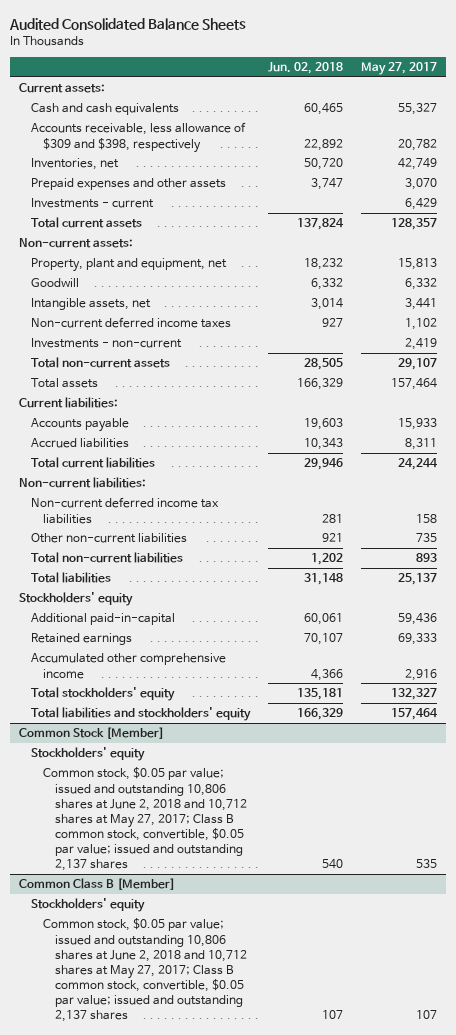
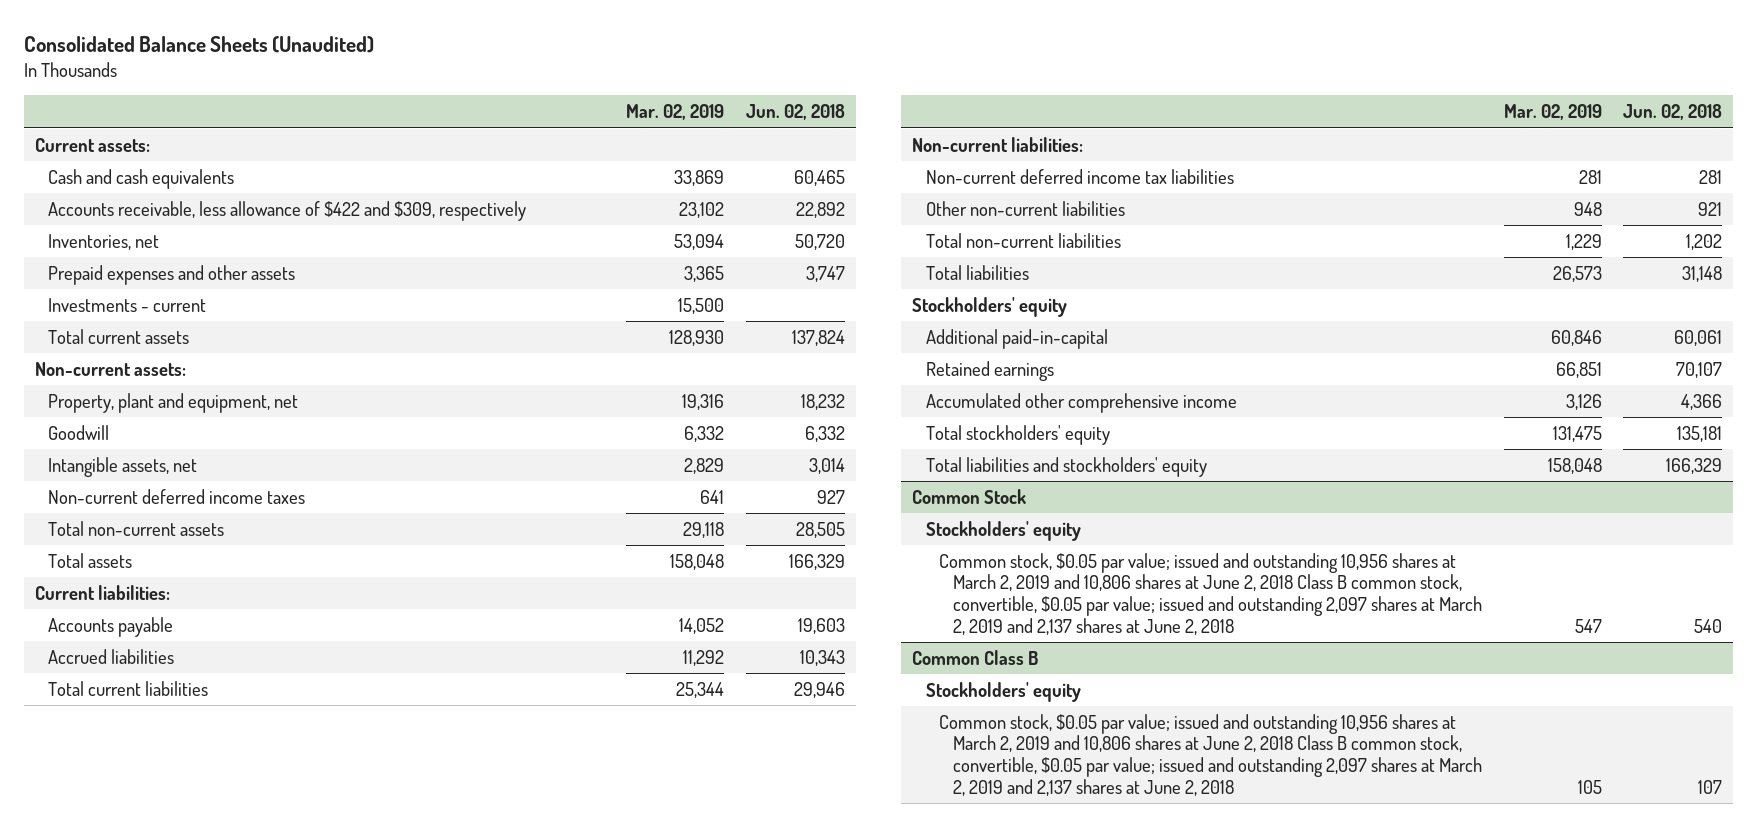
[8,17,246,30] Audited Consolidated Balance Sheets -> [23,36,374,54] Consolidated Balance Sheets (Unaudited)
[360,62,437,76] May 27, 2017 -> none
none -> [626,104,725,121] Mar. 02, 2019
[30,122,246,153] Accounts receivable, less allowance of $309 and $398, respectively -> [48,200,527,221] Accounts receivable, less allowance of $422 and $309, respectively
[30,338,182,349] Investments - non-current -> none
[18,727,164,740] Common Stock [Member] -> [912,488,1027,504] Common Stock
[43,767,248,872] Common stock, $0.05 par value; issued and outstanding 10,806 shares at June 2, 2018 and 10,712 shares at May 27, 2017; Class B common stock, convertible, $0.05 par value; issued and outstanding 2,137 shares -> [939,552,1483,635] Common stock, $0.05 par value; issued and outstanding 10,956 shares at March 2, 2019 and 10,806 shares at June 2, 2018 Class B common stock, convertible, $0.05 par value; issued and outstanding 2,097 shares at March 2, 2019 and 2,137 shares at June 2, 2018
[18,878,175,891] Common Class B [Member] -> [912,649,1039,665] Common Class B
[43,918,248,1023] Common stock, $0.05 par value; issued and outstanding 10,806 shares at June 2, 2018 and 10,712 shares at May 27, 2017; Class B common stock, convertible, $0.05 par value; issued and outstanding 2,137 shares -> [939,713,1483,796] Common stock, $0.05 par value; issued and outstanding 10,956 shares at March 2, 2019 and 10,806 shares at June 2, 2018 Class B common stock, convertible, $0.05 par value; issued and outstanding 2,097 shares at March 2, 2019 and 2,137 shares at June 2, 2018

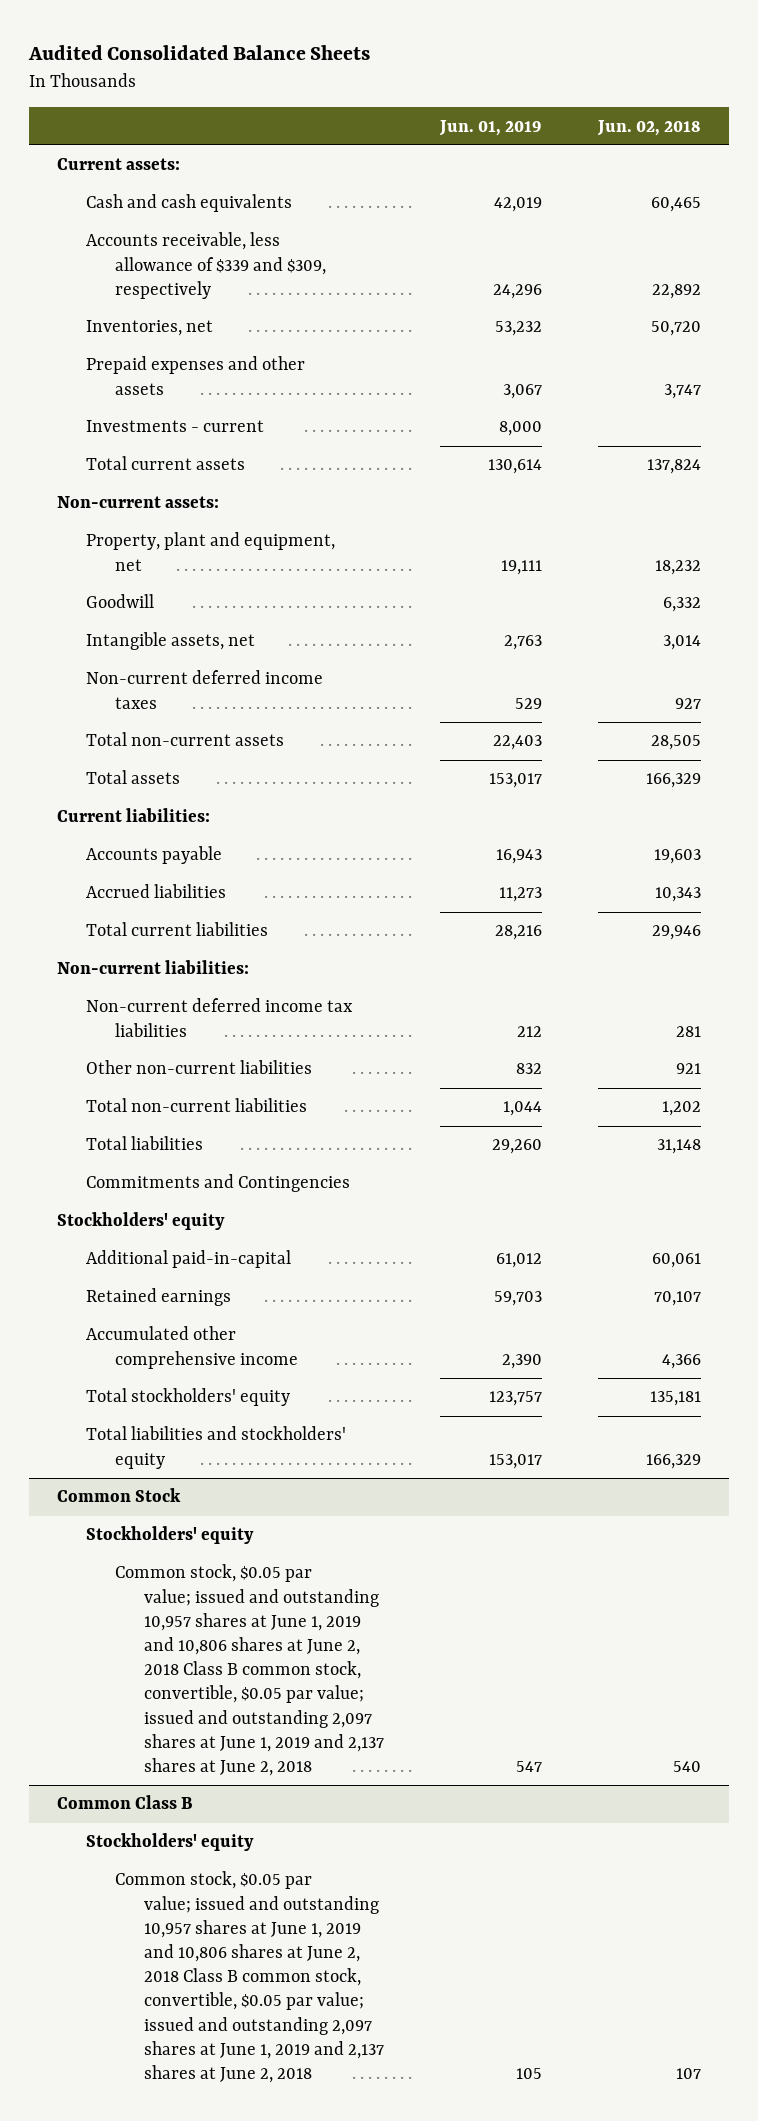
[23,36,374,54] Consolidated Balance Sheets (Unaudited) -> [28,45,371,61] Audited Consolidated Balance Sheets
[626,104,725,121] Mar. 02, 2019 -> none
none -> [438,119,542,136] Jun. 01, 2019
[48,200,527,221] Accounts receivable, less allowance of $422 and $309, respectively -> [86,232,327,299] Accounts receivable, less allowance of $339 and $309, respectively
none -> [86,1174,351,1193] Commitments and Contingencies
[939,552,1483,635] Common stock, $0.05 par value; issued and outstanding 10,956 shares at March 2, 2019 and 10,806 shares at June 2, 2018 Class B common stock, convertible, $0.05 par value; issued and outstanding 2,097 shares at March 2, 2019 and 2,137 shares at June 2, 2018 -> [115,1564,385,1776] Common stock, $0.05 par value; issued and outstanding 10,957 shares at June 1, 2019 and 10,806 shares at June 2, 2018 Class B common stock, convertible, $0.05 par value; issued and outstanding 2,097 shares at June 1, 2019 and 2,137 shares at June 2, 2018
[939,713,1483,796] Common stock, $0.05 par value; issued and outstanding 10,956 shares at March 2, 2019 and 10,806 shares at June 2, 2018 Class B common stock, convertible, $0.05 par value; issued and outstanding 2,097 shares at March 2, 2019 and 2,137 shares at June 2, 2018 -> [115,1871,385,2083] Common stock, $0.05 par value; issued and outstanding 10,957 shares at June 1, 2019 and 10,806 shares at June 2, 2018 Class B common stock, convertible, $0.05 par value; issued and outstanding 2,097 shares at June 1, 2019 and 2,137 shares at June 2, 2018

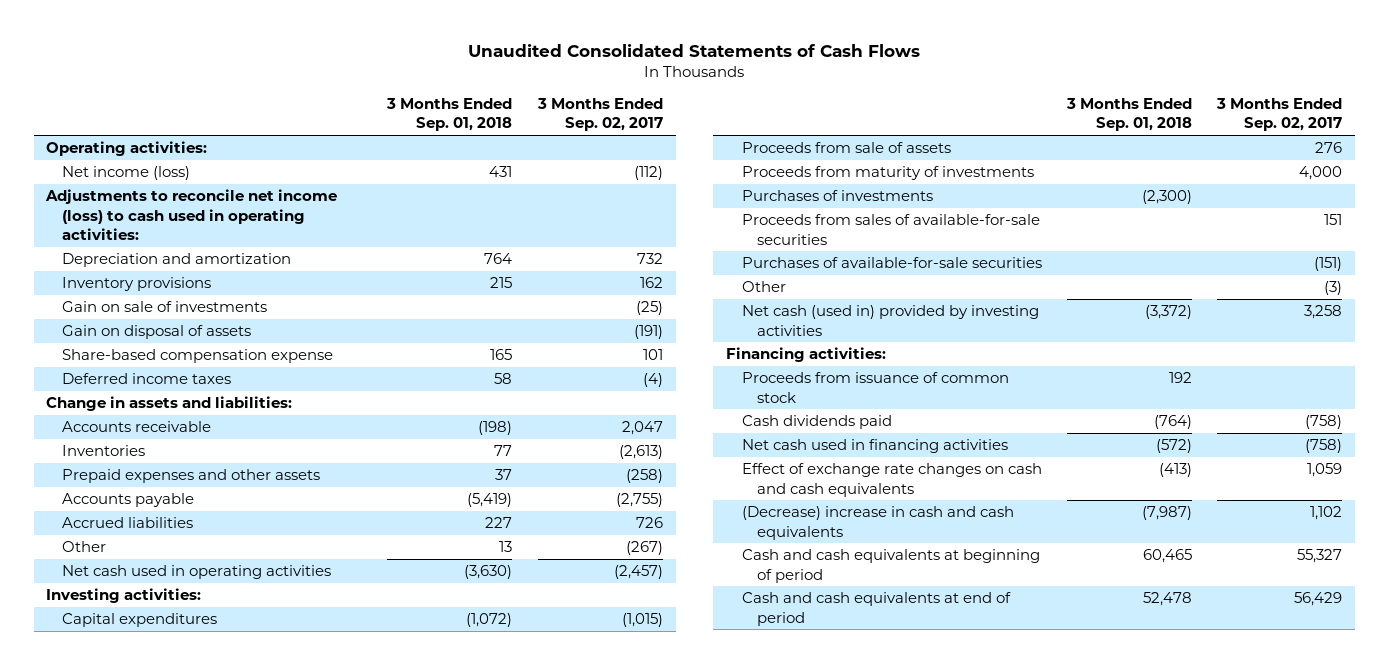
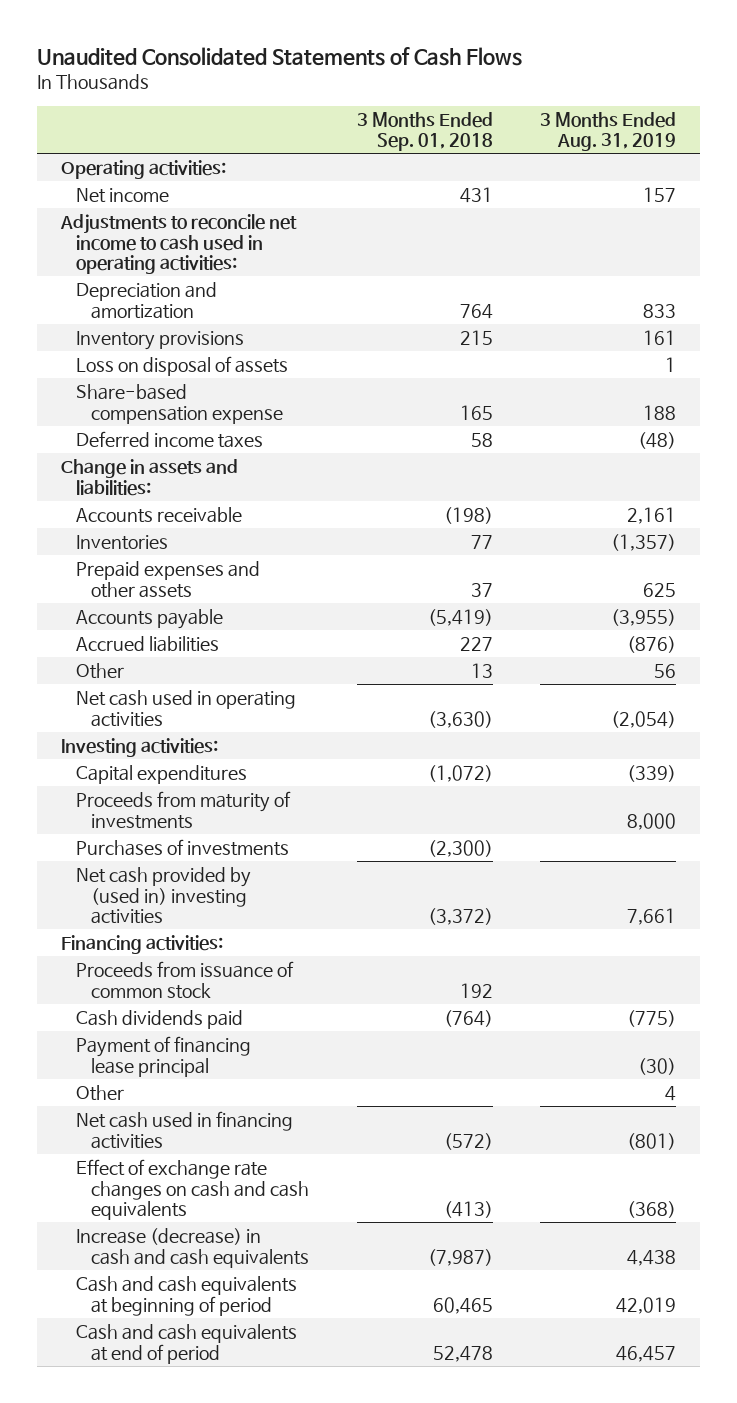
[536,98,663,132] 3 Months Ended Sep. 02, 2017 -> none
none -> [540,111,677,152] 3 Months Ended Aug. 31, 2019
[62,166,191,181] Net income (loss) -> [75,187,169,203] Net income
[45,189,338,240] Adjustments to reconcile net income (loss) to cash used in operating activities: -> [59,213,297,275] Adjustments to reconcile net income to cash used in operating activities:
[62,301,268,313] Gain on sale of investments -> none
[62,325,252,340] Gain on disposal of assets -> [75,355,288,376] Loss on disposal of assets
[741,142,951,154] Proceeds from sale of assets -> none
[741,214,1040,245] Proceeds from sales of available-for-sale securities -> none
[741,257,1042,269] Purchases of available-for-sale securities -> none
[741,305,1039,336] Net cash (used in) provided by investing activities -> [75,866,251,925] Net cash provided by (used in) investing activities
none -> [75,1035,251,1077] Payment of financing lease principal
[741,281,786,293] Other -> [75,1084,124,1101] Other
[741,506,1014,540] (Decrease) increase in cash and cash equivalents -> [75,1227,310,1268] Increase (decrease) in cash and cash equivalents

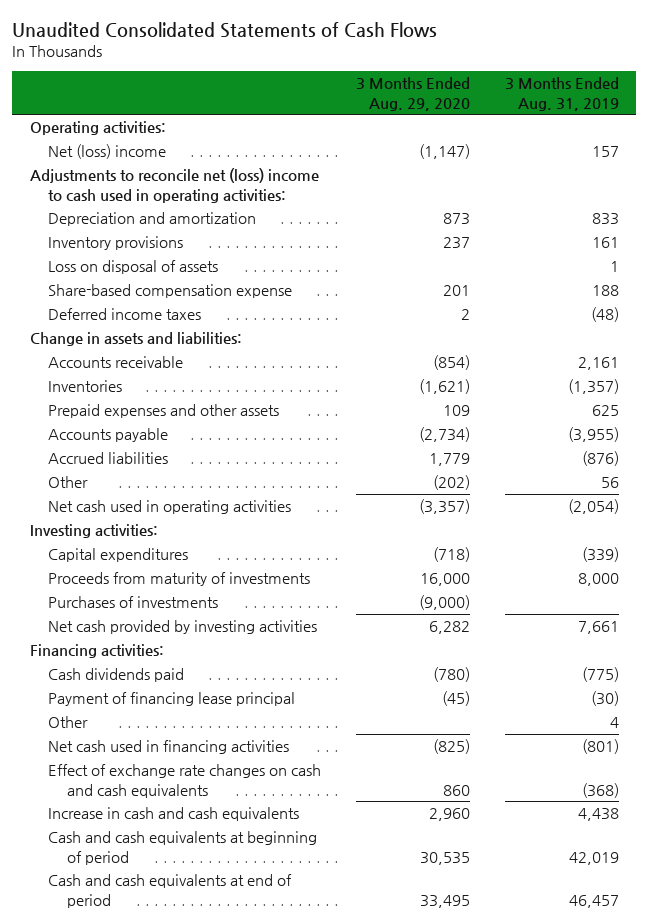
[356,111,493,152] 3 Months Ended Sep. 01, 2018 -> none
none -> [356,77,471,111] 3 Months Ended Aug. 29, 2020
[75,187,169,203] Net income -> [48,144,167,160] Net (loss) income
[59,213,297,275] Adjustments to reconcile net income to cash used in operating activities: -> [29,168,319,203] Adjustments to reconcile net (loss) income to cash used in operating activities:
[75,866,251,925] Net cash provided by (used in) investing activities -> [48,620,318,635] Net cash provided by investing activities
[75,960,294,999] Proceeds from issuance of common stock -> none
[75,1227,310,1268] Increase (decrease) in cash and cash equivalents -> [48,807,300,822] Increase in cash and cash equivalents

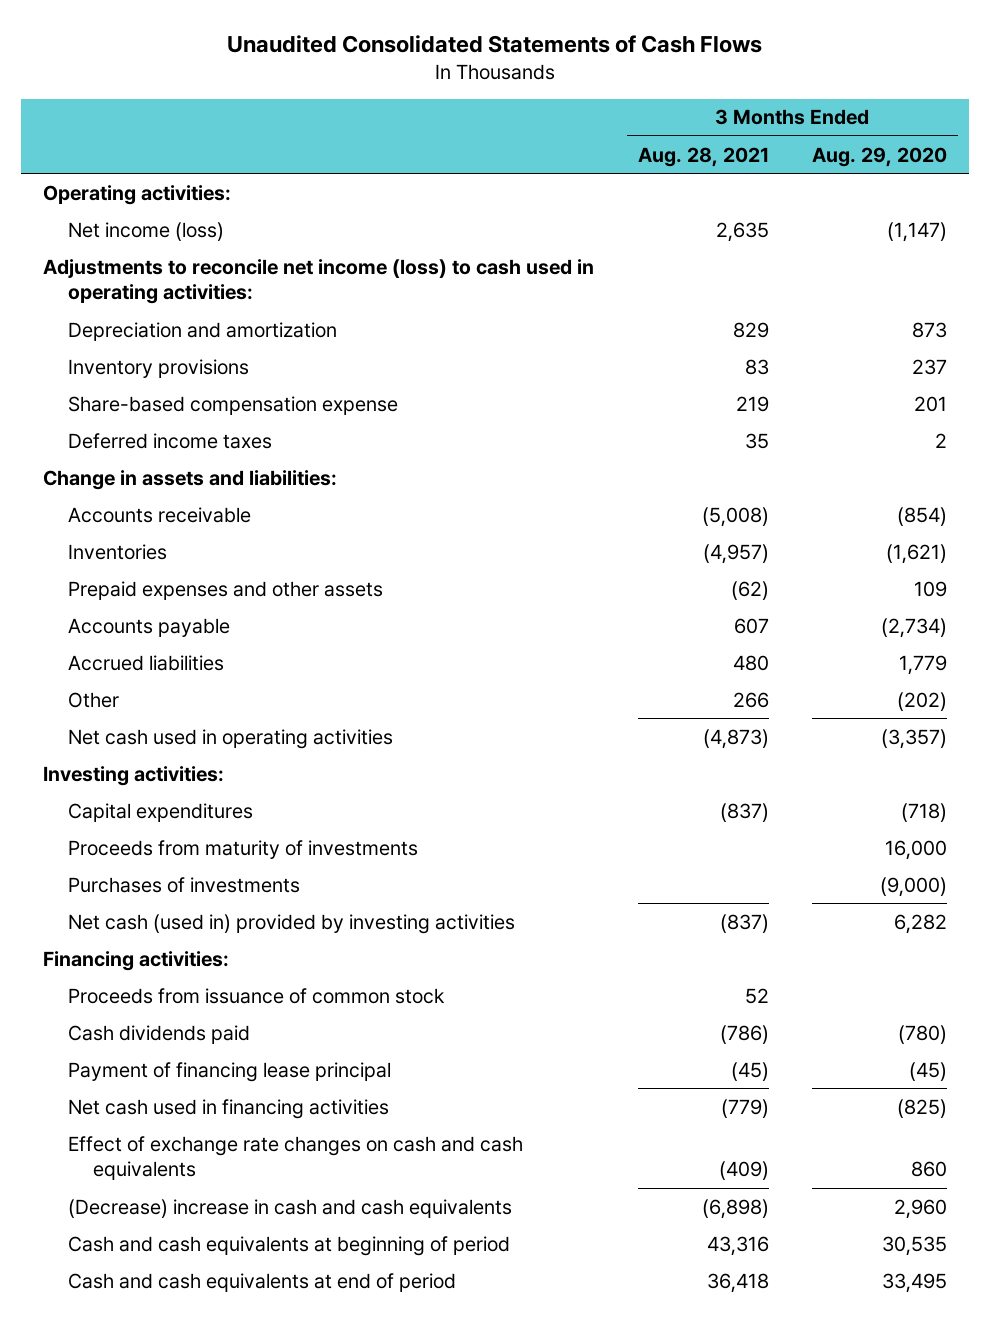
[504,77,619,111] 3 Months Ended Aug. 31, 2019 -> none
none -> [637,146,769,167] Aug. 28, 2021
[48,144,167,160] Net (loss) income -> [68,221,225,241] Net income (loss)
[29,168,319,203] Adjustments to reconcile net (loss) income to cash used in operating activities: -> [43,258,595,305] Adjustments to reconcile net income (loss) to cash used in operating activities:
[48,260,219,275] Loss on disposal of assets -> none
[48,620,318,635] Net cash provided by investing activities -> [68,913,516,934] Net cash (used in) provided by investing activities
none -> [68,987,446,1004] Proceeds from issuance of common stock
[48,716,89,729] Other -> none
[48,807,300,822] Increase in cash and cash equivalents -> [68,1198,513,1218] (Decrease) increase in cash and cash equivalents

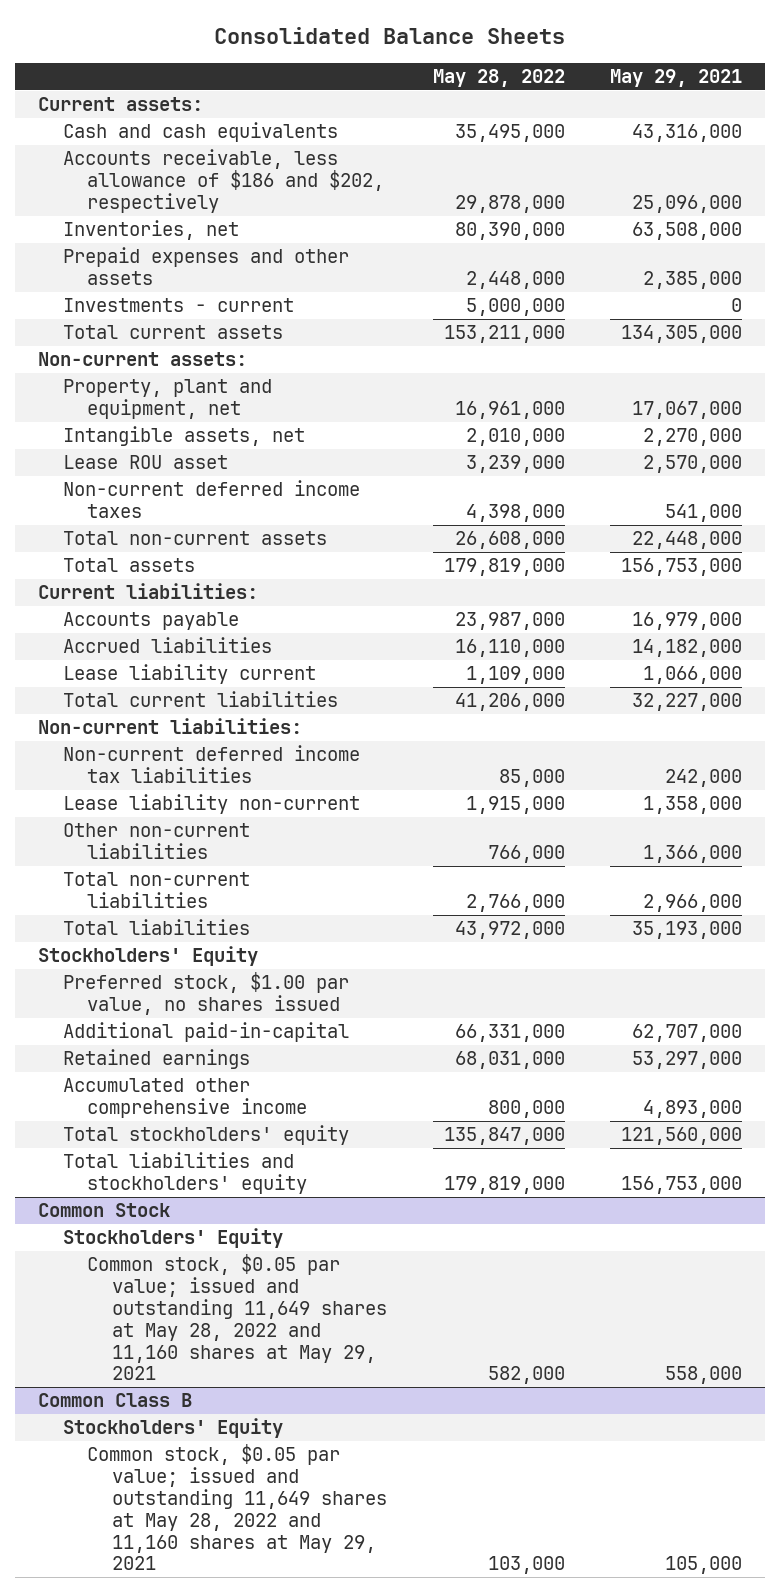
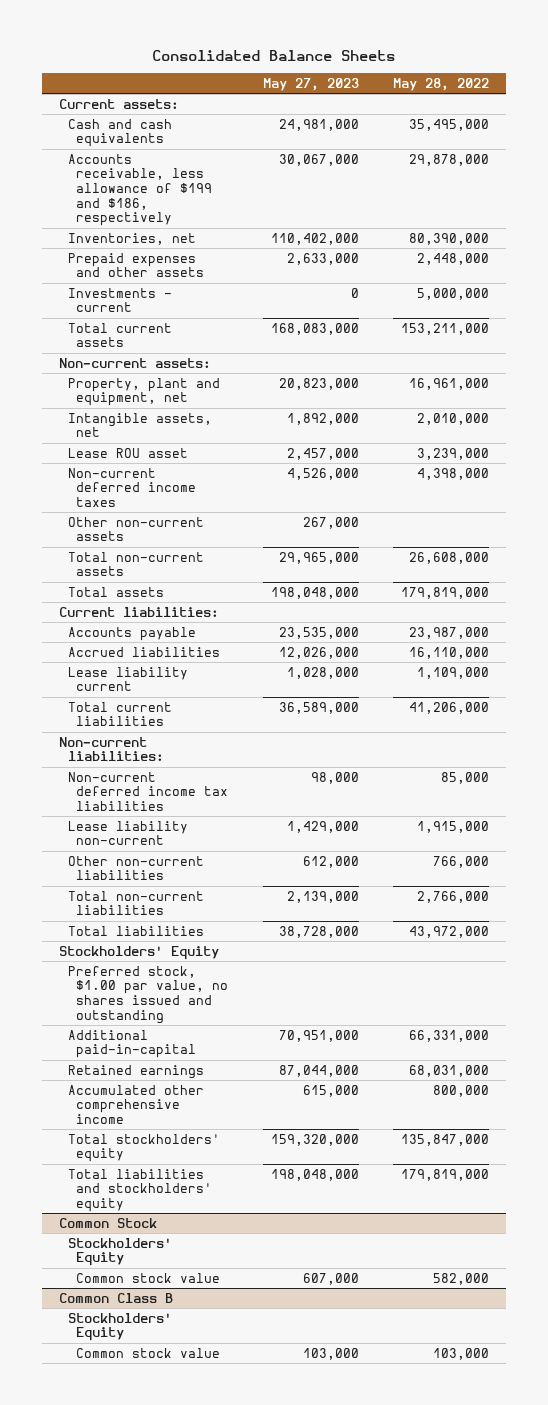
[610,69,743,88] May 29, 2021 -> none
none -> [262,77,359,91] May 27, 2023
[62,149,385,214] Accounts receivable, less allowance of $186 and $202, respectively -> [67,153,213,227] Accounts receivable, less allowance of $199 and $186, respectively
none -> [67,516,204,542] Other non-current assets
[62,972,349,1016] Preferred stock, $1.00 par value, no shares issued -> [67,965,229,1024] Preferred stock, $1.00 par value, no shares issued and outstanding
[87,1254,388,1381] Common stock, $0.05 par value; issued and outstanding 11,649 shares at May 28, 2022 and 11,160 shares at May 29, 2021 -> [76,1272,221,1283] Common stock value
[87,1444,388,1571] Common stock, $0.05 par value; issued and outstanding 11,649 shares at May 28, 2022 and 11,160 shares at May 29, 2021 -> [76,1347,221,1358] Common stock value

